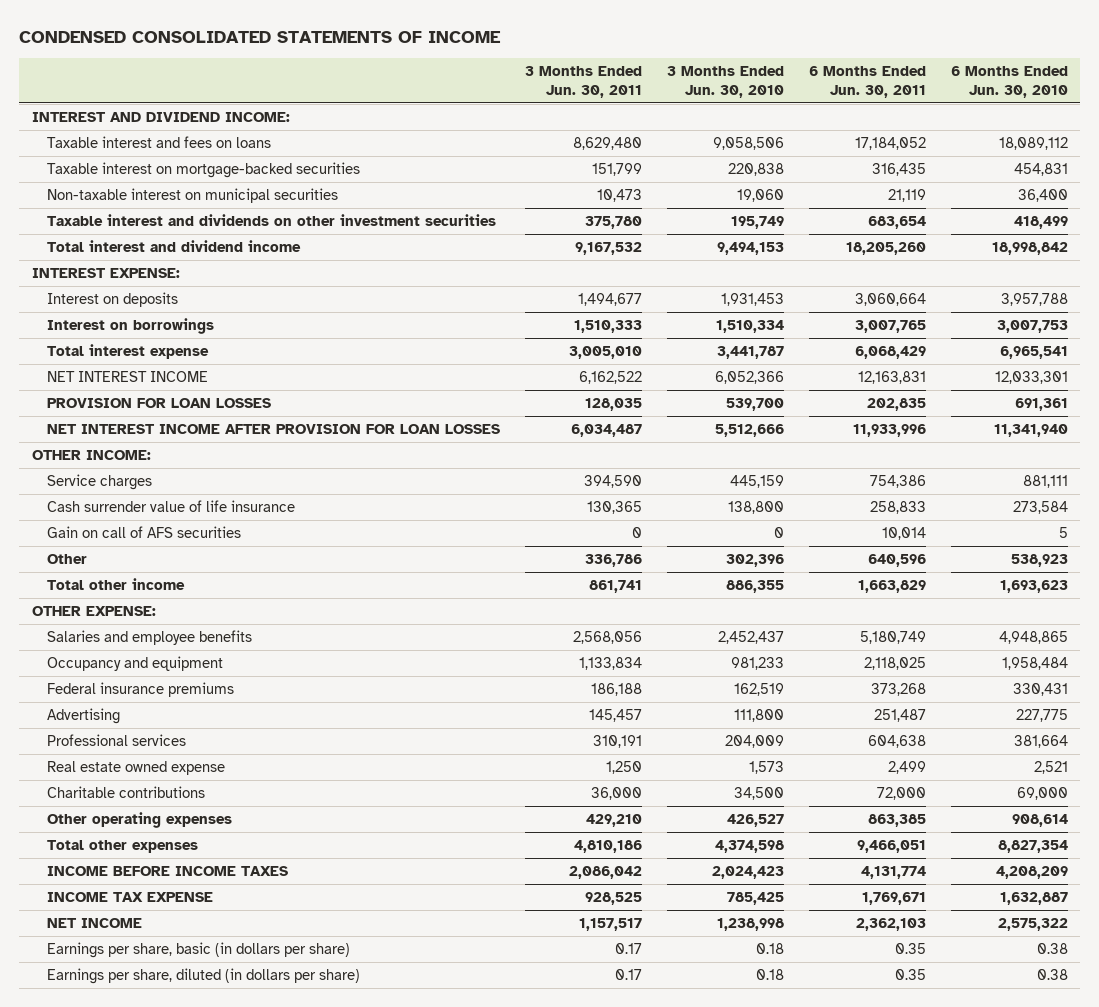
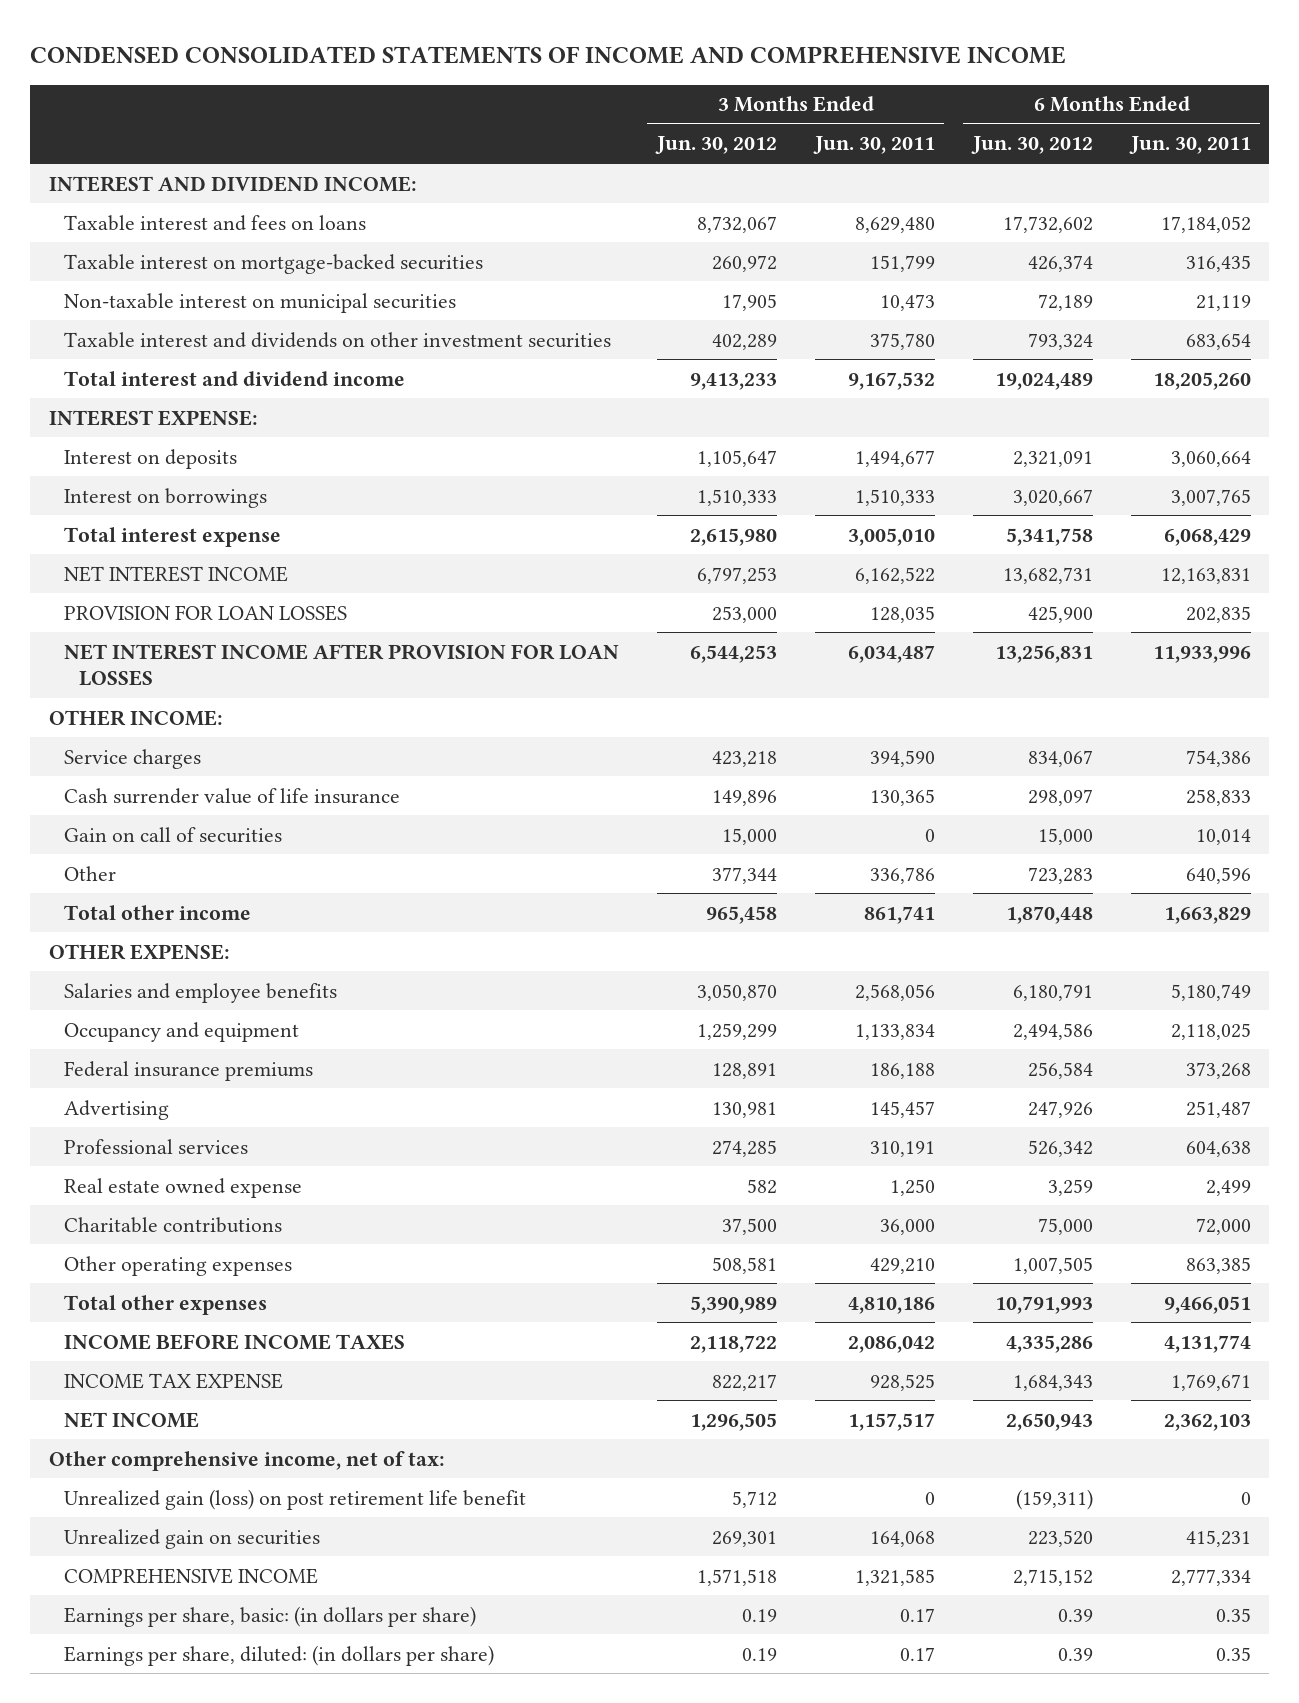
[19,30,502,43] CONDENSED CONSOLIDATED STATEMENTS OF INCOME -> [29,46,1066,65] CONDENSED CONSOLIDATED STATEMENTS OF INCOME AND COMPREHENSIVE INCOME
[666,66,784,99] 3 Months Ended Jun. 30, 2010 -> none
[950,66,1068,99] 6 Months Ended Jun. 30, 2010 -> none
none -> [654,136,777,155] Jun. 30, 2012
none -> [970,136,1093,155] Jun. 30, 2012
[46,526,241,539] Gain on call of AFS securities -> [63,826,282,843] Gain on call of securities
none -> [48,1450,445,1471] Other comprehensive income, net of tax:
none -> [63,1488,526,1510] Unrealized gain (loss) on post retirement life benefit
none -> [63,1528,320,1549] Unrealized gain on securities
none -> [63,1567,318,1584] COMPREHENSIVE INCOME
[46,942,350,959] Earnings per share, basic (in dollars per share) -> [63,1605,476,1627] Earnings per share, basic: (in dollars per share)
[46,968,360,985] Earnings per share, diluted (in dollars per share) -> [63,1644,494,1666] Earnings per share, diluted: (in dollars per share)

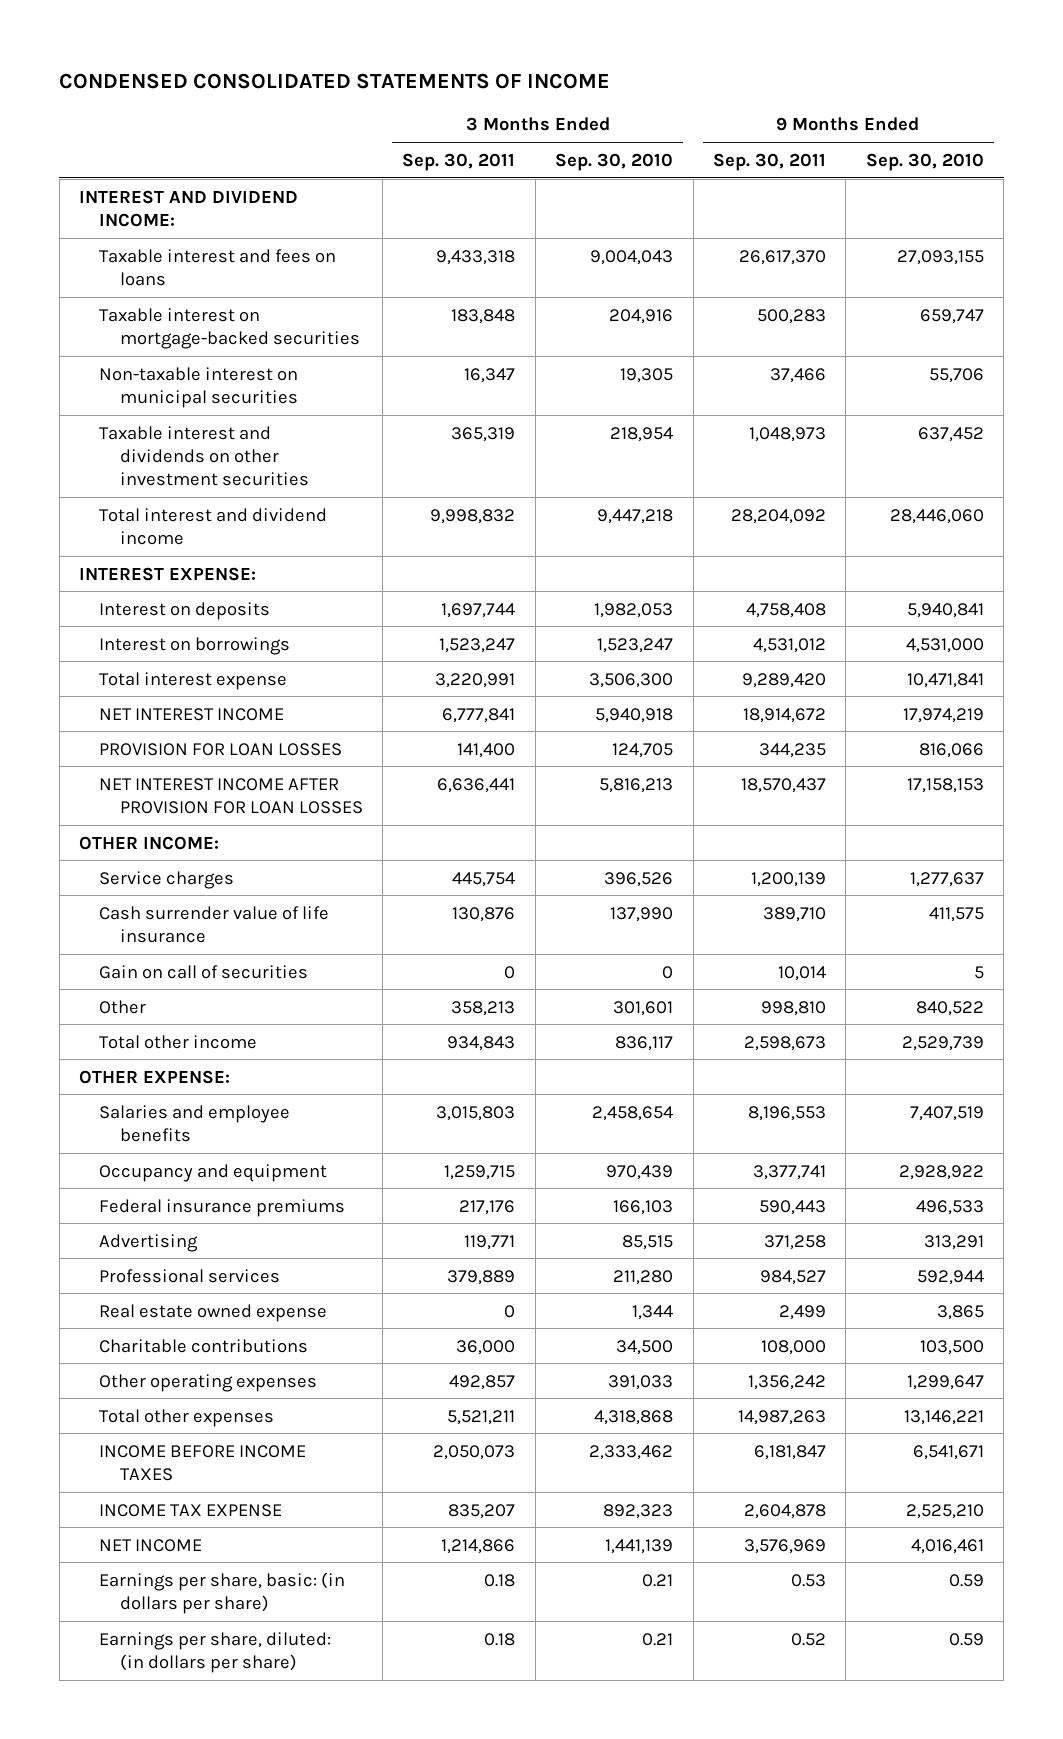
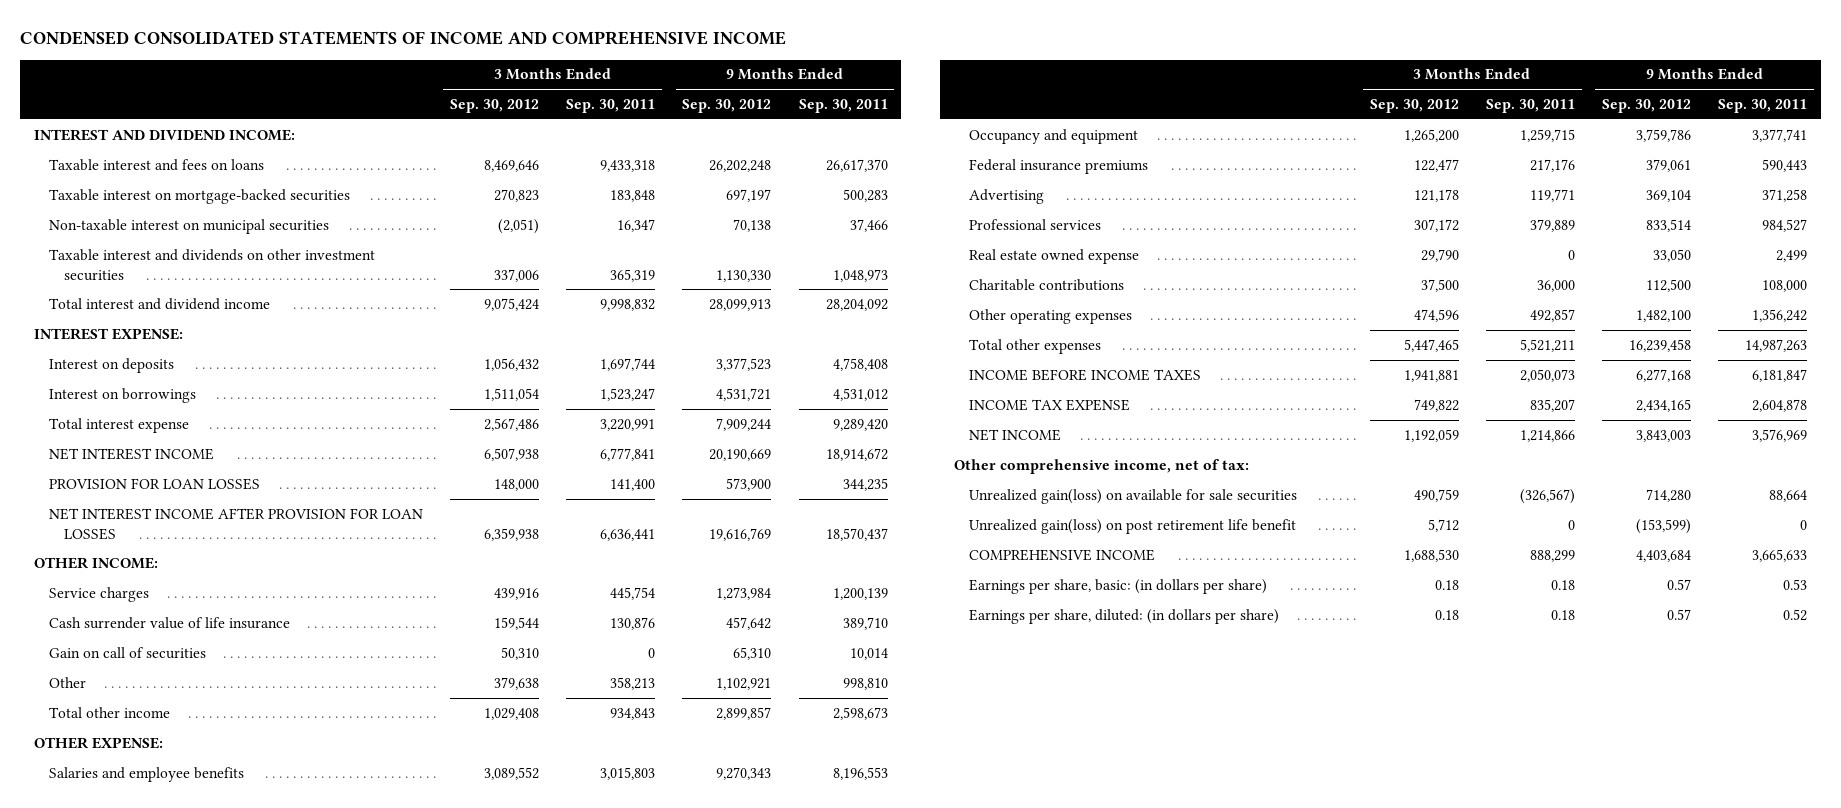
[59,73,611,90] CONDENSED CONSOLIDATED STATEMENTS OF INCOME -> [20,31,787,46] CONDENSED CONSOLIDATED STATEMENTS OF INCOME AND COMPREHENSIVE INCOME
[555,152,674,171] Sep. 30, 2010 -> none
[865,152,984,171] Sep. 30, 2010 -> none
none -> [449,98,539,113] Sep. 30, 2012
none -> [682,98,772,113] Sep. 30, 2012
none -> [953,458,1249,474] Other comprehensive income, net of tax:
none -> [968,488,1297,504] Unrealized gain(loss) on available for sale securities
none -> [968,518,1296,534] Unrealized gain(loss) on post retirement life benefit
none -> [968,548,1155,561] COMPREHENSIVE INCOME

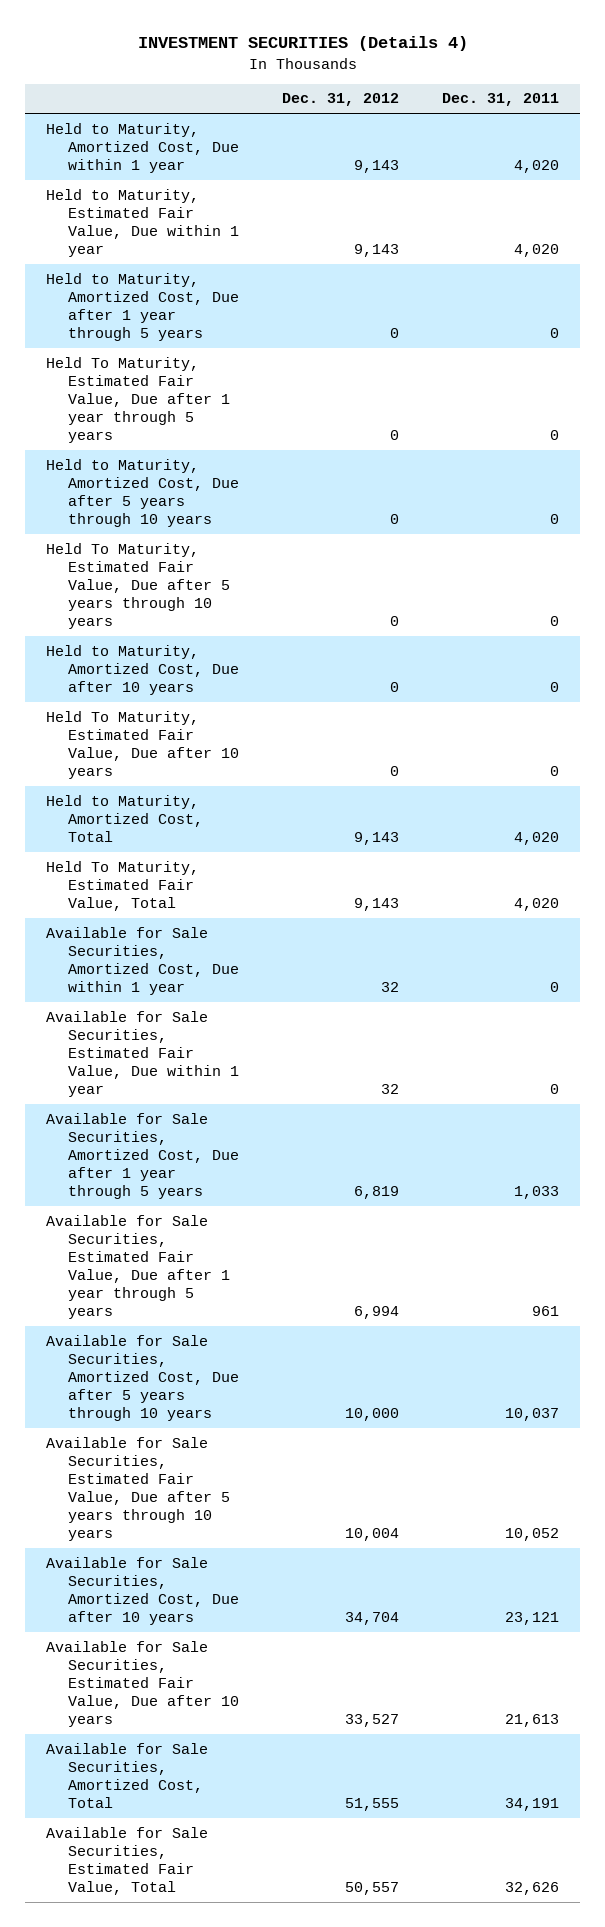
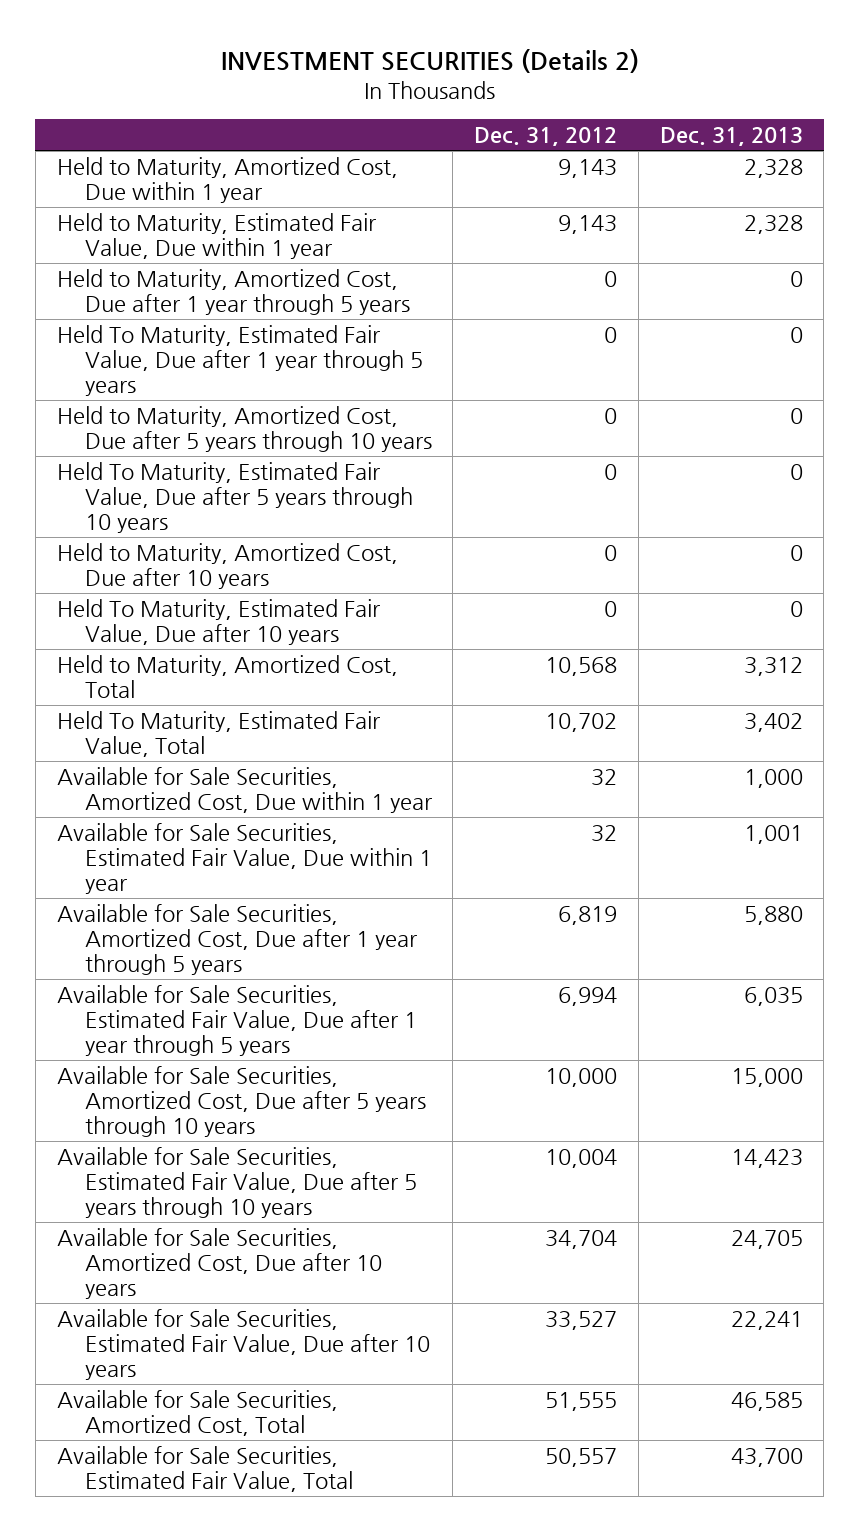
[137,36,468,52] INVESTMENT SECURITIES (Details 4) -> [220,48,639,73] INVESTMENT SECURITIES (Details 2)
[441,93,559,107] Dec. 31, 2011 -> none
none -> [659,127,803,147] Dec. 31, 2013
[354,831,400,845] 9,143 -> [545,657,618,677] 10,568
[354,897,400,911] 9,143 -> [545,713,618,733] 10,702

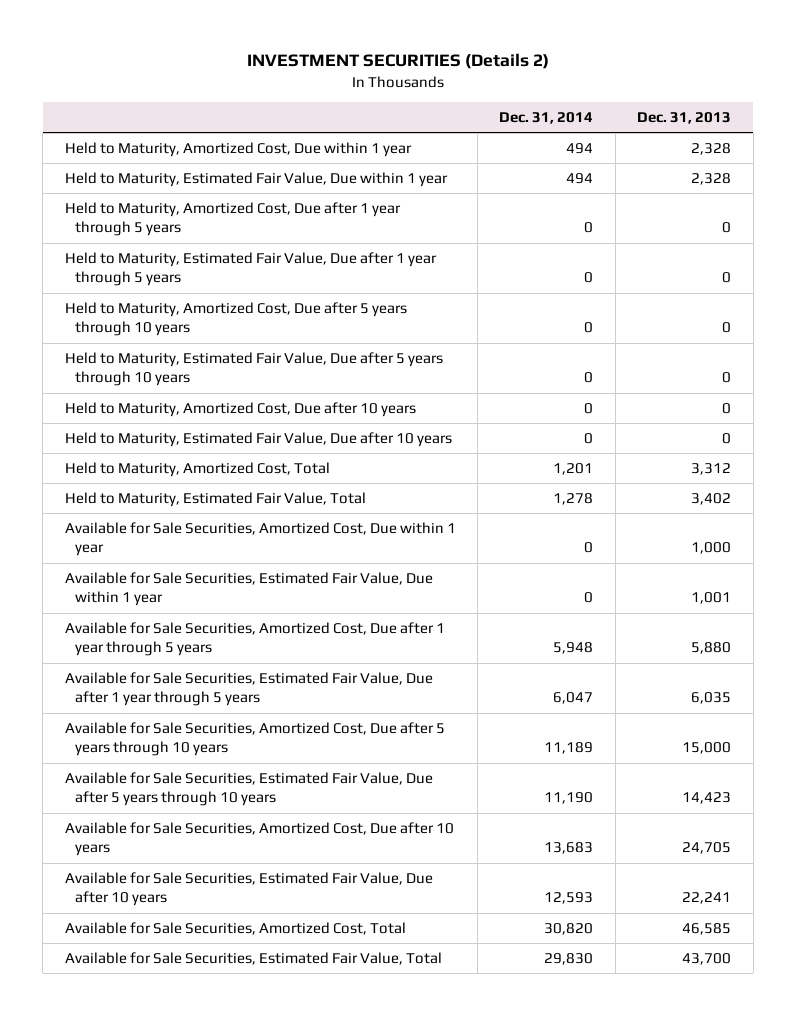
[474,127,618,147] Dec. 31, 2012 -> none
none -> [499,111,594,124] Dec. 31, 2014
[56,325,423,397] Held To Maturity, Estimated Fair Value, Due after 1 year through 5 years -> [64,252,437,287] Held to Maturity, Estimated Fair Value, Due after 1 year through 5 years
[56,462,413,534] Held To Maturity, Estimated Fair Value, Due after 5 years through 10 years -> [64,352,443,387] Held to Maturity, Estimated Fair Value, Due after 5 years through 10 years
[56,599,380,646] Held To Maturity, Estimated Fair Value, Due after 10 years -> [64,432,452,448] Held to Maturity, Estimated Fair Value, Due after 10 years
[56,711,380,758] Held To Maturity, Estimated Fair Value, Total -> [64,492,366,508] Held to Maturity, Estimated Fair Value, Total

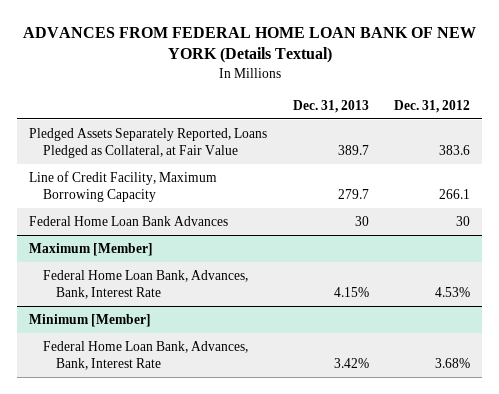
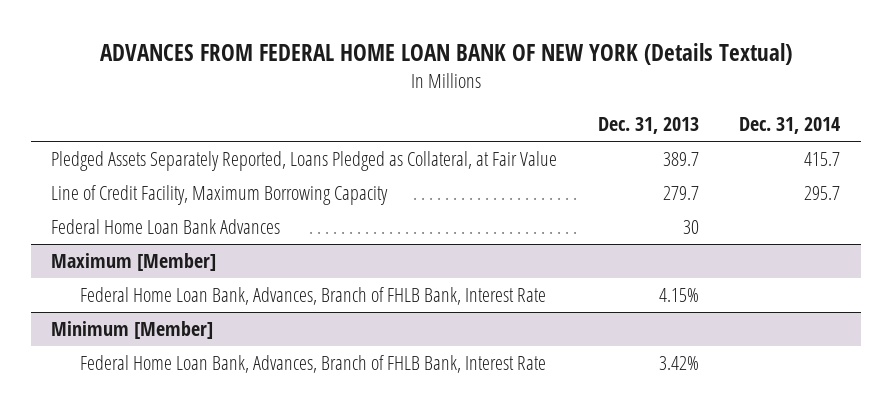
[393,99,470,113] Dec. 31, 2012 -> none
none -> [739,117,841,135] Dec. 31, 2014
[42,270,248,300] Federal Home Loan Bank, Advances, Bank, Interest Rate -> [79,287,546,306] Federal Home Loan Bank, Advances, Branch of FHLB Bank, Interest Rate
[42,341,248,371] Federal Home Loan Bank, Advances, Bank, Interest Rate -> [79,355,546,374] Federal Home Loan Bank, Advances, Branch of FHLB Bank, Interest Rate

